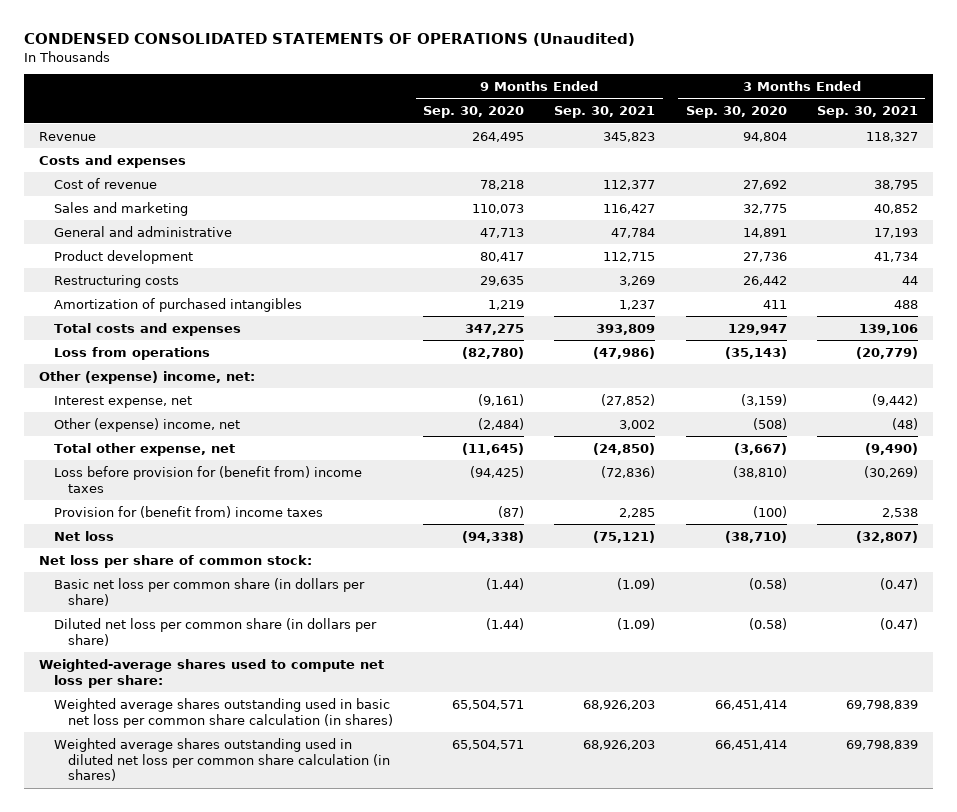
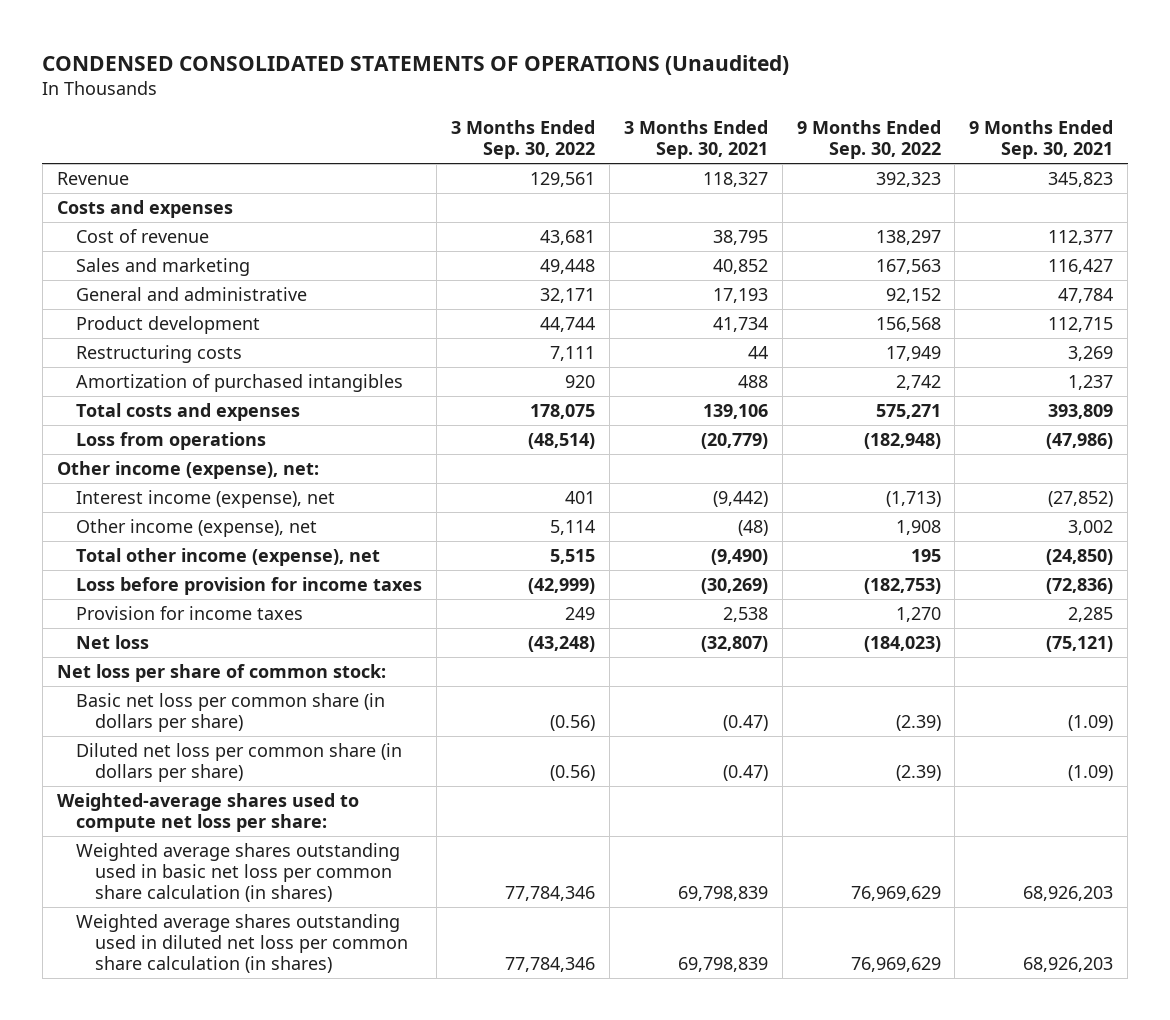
[423,106,525,119] Sep. 30, 2020 -> none
[685,106,787,119] Sep. 30, 2020 -> none
none -> [450,120,595,160] 3 Months Ended Sep. 30, 2022
none -> [796,120,941,160] 9 Months Ended Sep. 30, 2022
[39,370,256,384] Other (expense) income, net: -> [56,461,319,480] Other income (expense), net:
[53,395,192,408] Interest expense, net -> [75,490,335,509] Interest income (expense), net
[53,417,240,432] Other (expense) income, net -> [75,519,317,538] Other income (expense), net
[53,442,235,456] Total other expense, net -> [75,548,380,567] Total other income (expense), net
[53,465,362,493] Loss before provision for (benefit from) income taxes -> [75,577,422,596] Loss before provision for income taxes
[53,505,323,518] Provision for (benefit from) income taxes -> [75,606,303,621] Provision for income taxes

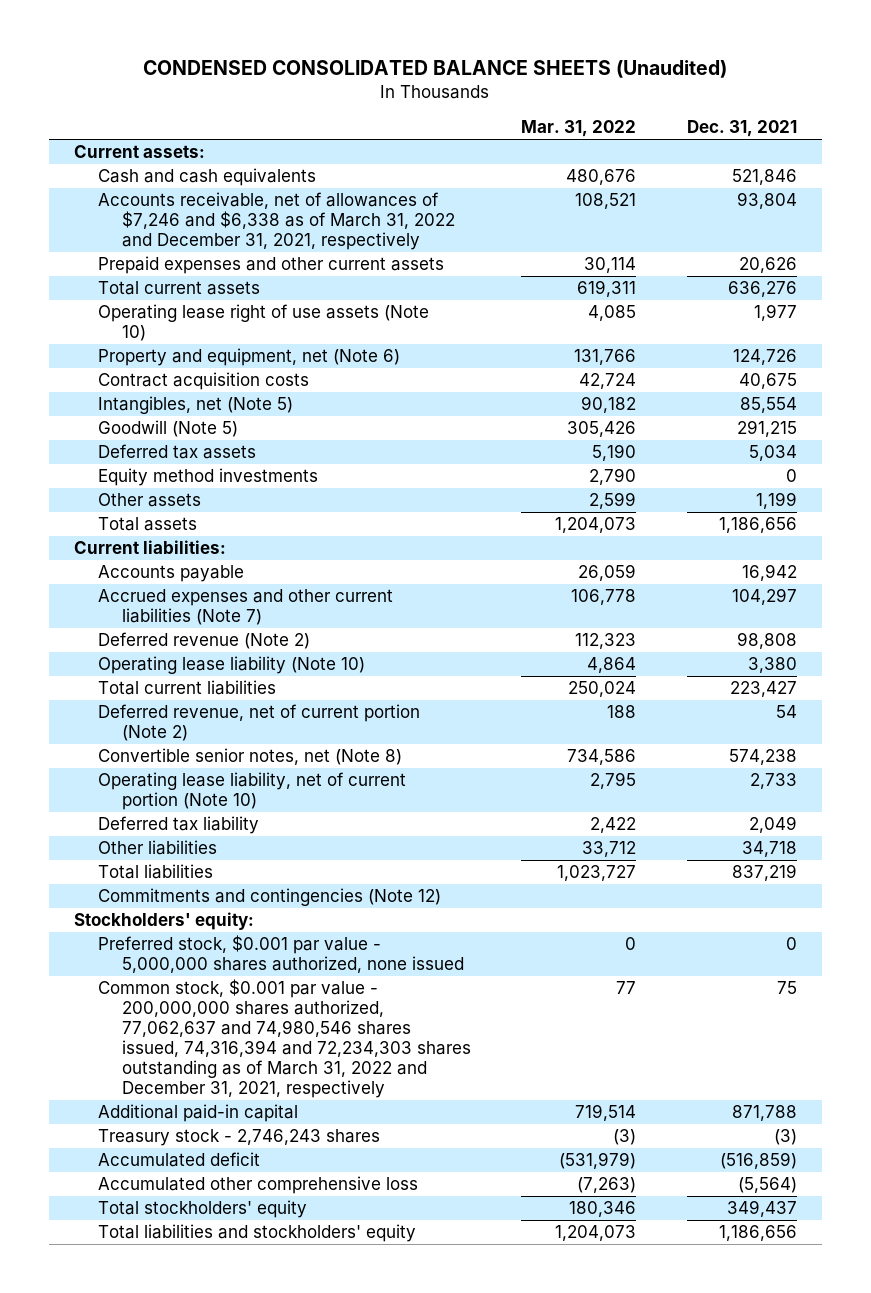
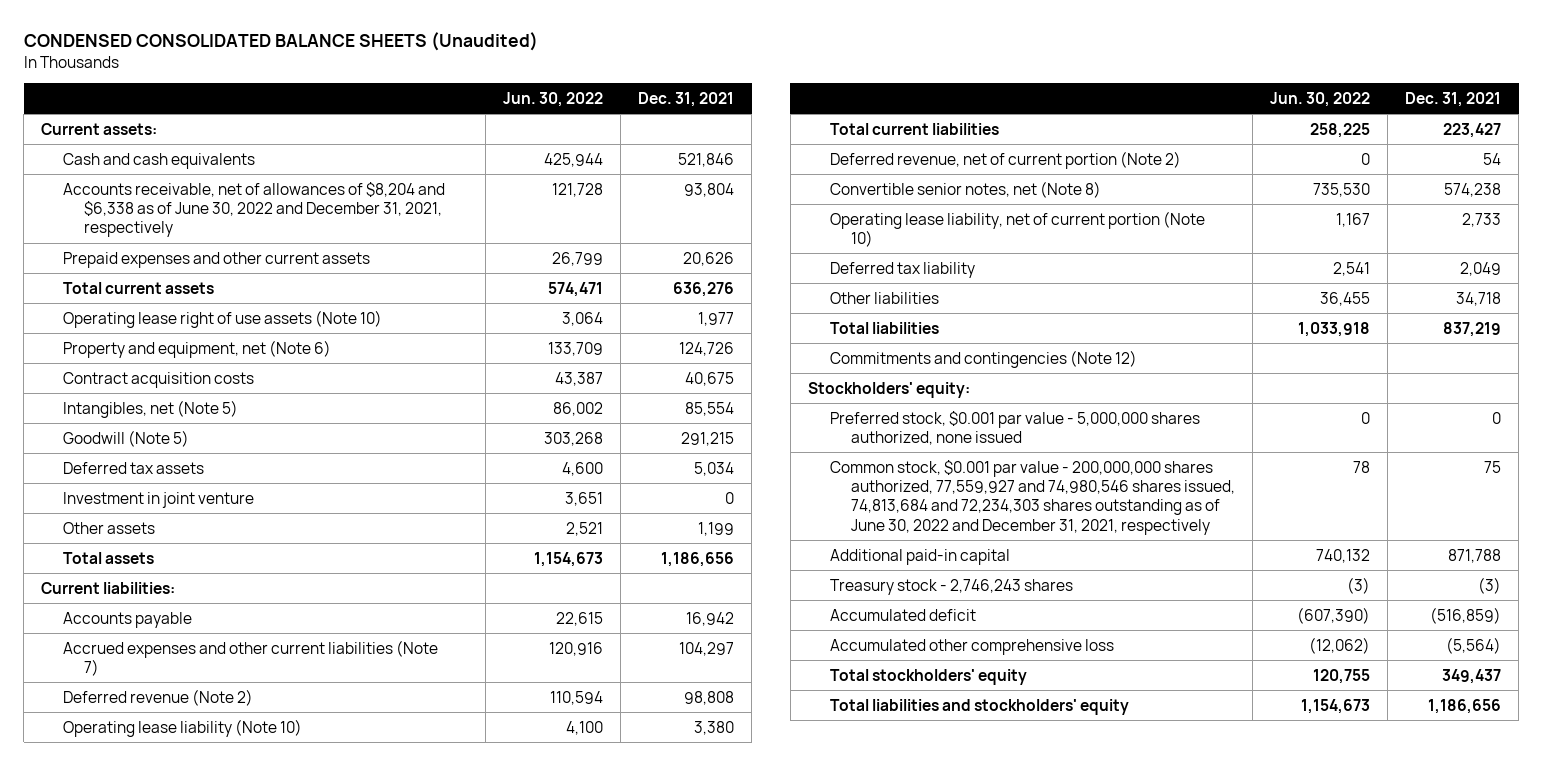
[521,120,637,138] Mar. 31, 2022 -> none
none -> [503,92,604,108] Jun. 30, 2022
[97,192,455,251] Accounts receivable, net of allowances of $7,246 and $6,338 as of March 31, 2022 and December 31, 2021, respectively -> [62,181,445,238] Accounts receivable, net of allowances of $8,204 and $6,338 as of June 30, 2022 and December 31, 2021, respectively
[97,468,318,487] Equity method investments -> [62,491,254,508] Investment in joint venture
[97,979,471,1098] Common stock, $0.001 par value - 200,000,000 shares authorized, 77,062,637 and 74,980,546 shares issued, 74,316,394 and 72,234,303 shares outstanding as of March 31, 2022 and December 31, 2021, respectively -> [829,459,1236,535] Common stock, $0.001 par value - 200,000,000 shares authorized, 77,559,927 and 74,980,546 shares issued, 74,813,684 and 72,234,303 shares outstanding as of June 30, 2022 and December 31, 2021, respectively

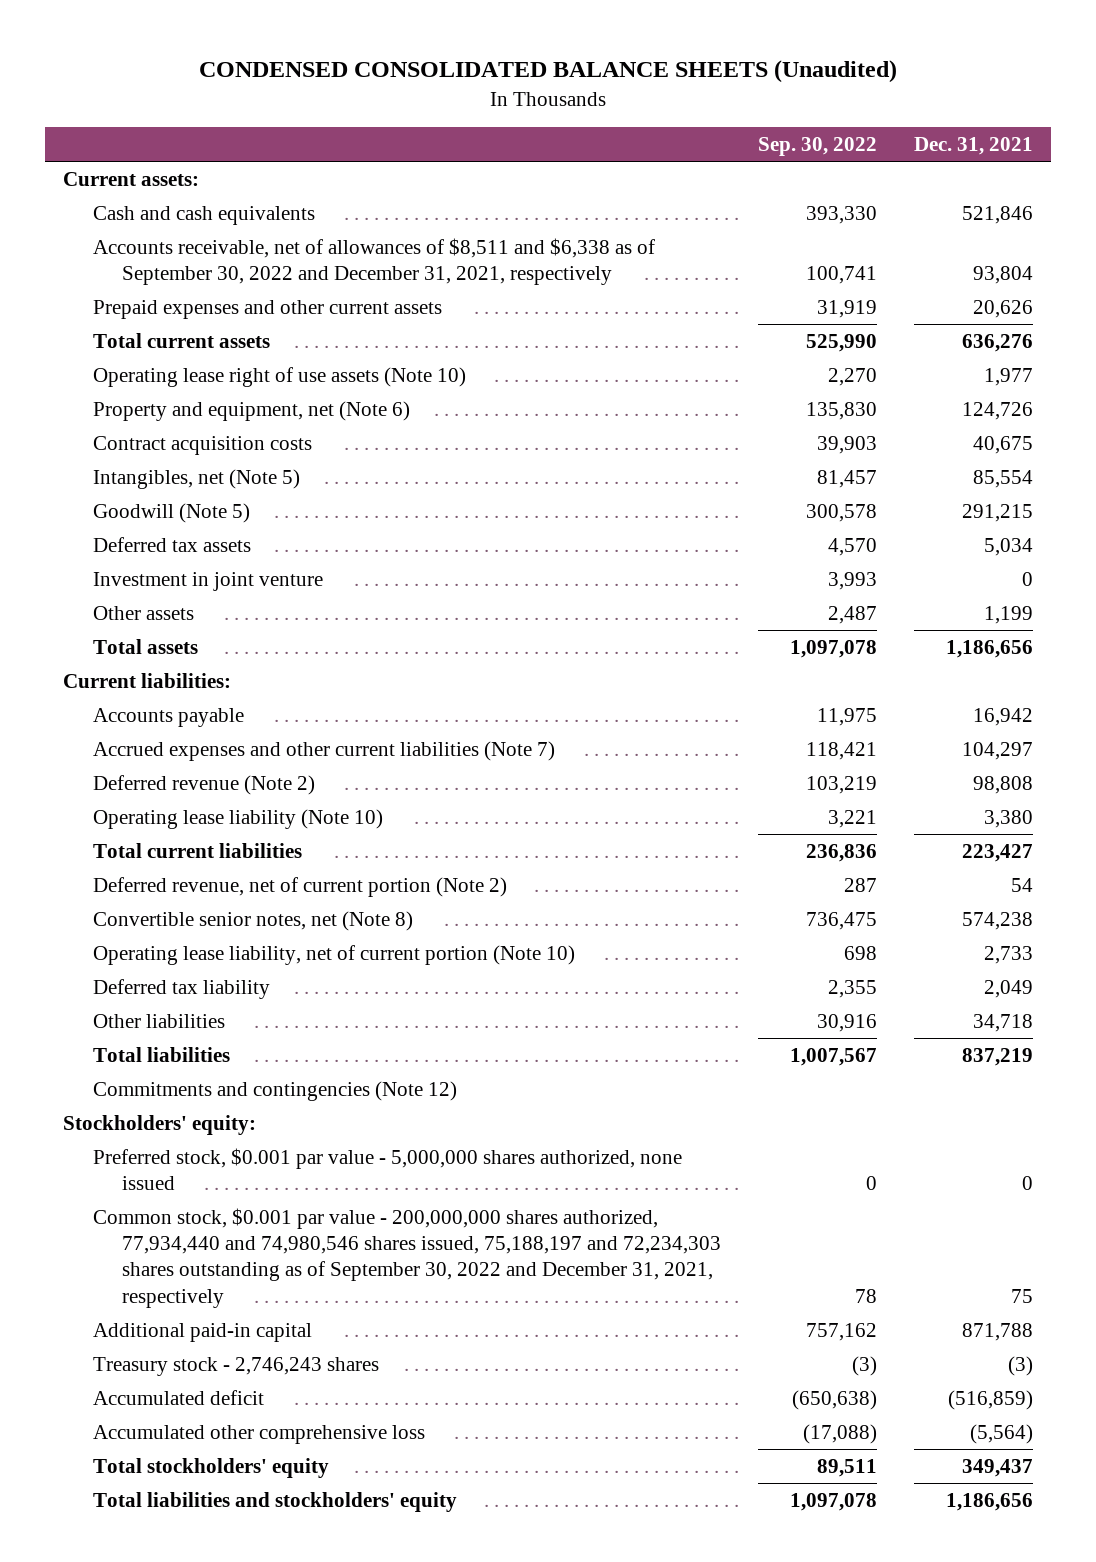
[503,92,604,108] Jun. 30, 2022 -> none
none -> [757,136,877,156] Sep. 30, 2022
[62,181,445,238] Accounts receivable, net of allowances of $8,204 and $6,338 as of June 30, 2022 and December 31, 2021, respectively -> [92,237,655,286] Accounts receivable, net of allowances of $8,511 and $6,338 as of September 30, 2022 and December 31, 2021, respectively
[829,459,1236,535] Common stock, $0.001 par value - 200,000,000 shares authorized, 77,559,927 and 74,980,546 shares issued, 74,813,684 and 72,234,303 shares outstanding as of June 30, 2022 and December 31, 2021, respectively -> [92,1207,722,1308] Common stock, $0.001 par value - 200,000,000 shares authorized, 77,934,440 and 74,980,546 shares issued, 75,188,197 and 72,234,303 shares outstanding as of September 30, 2022 and December 31, 2021, respectively

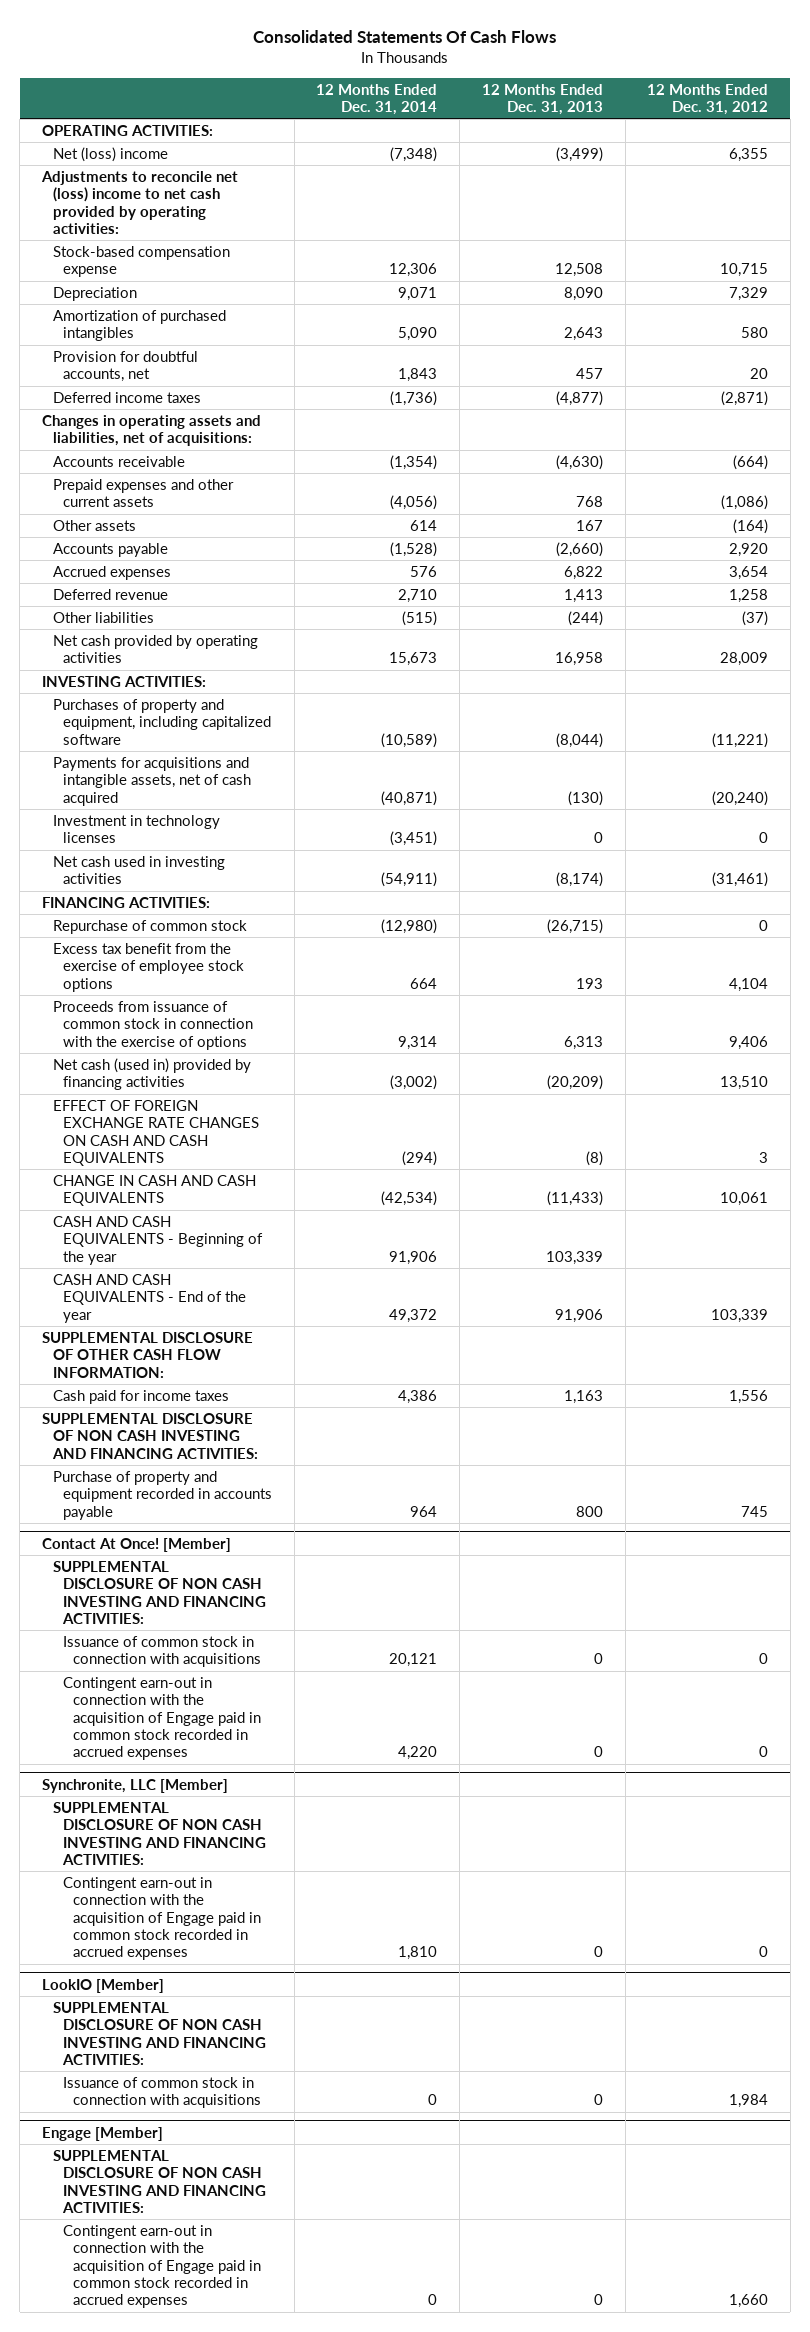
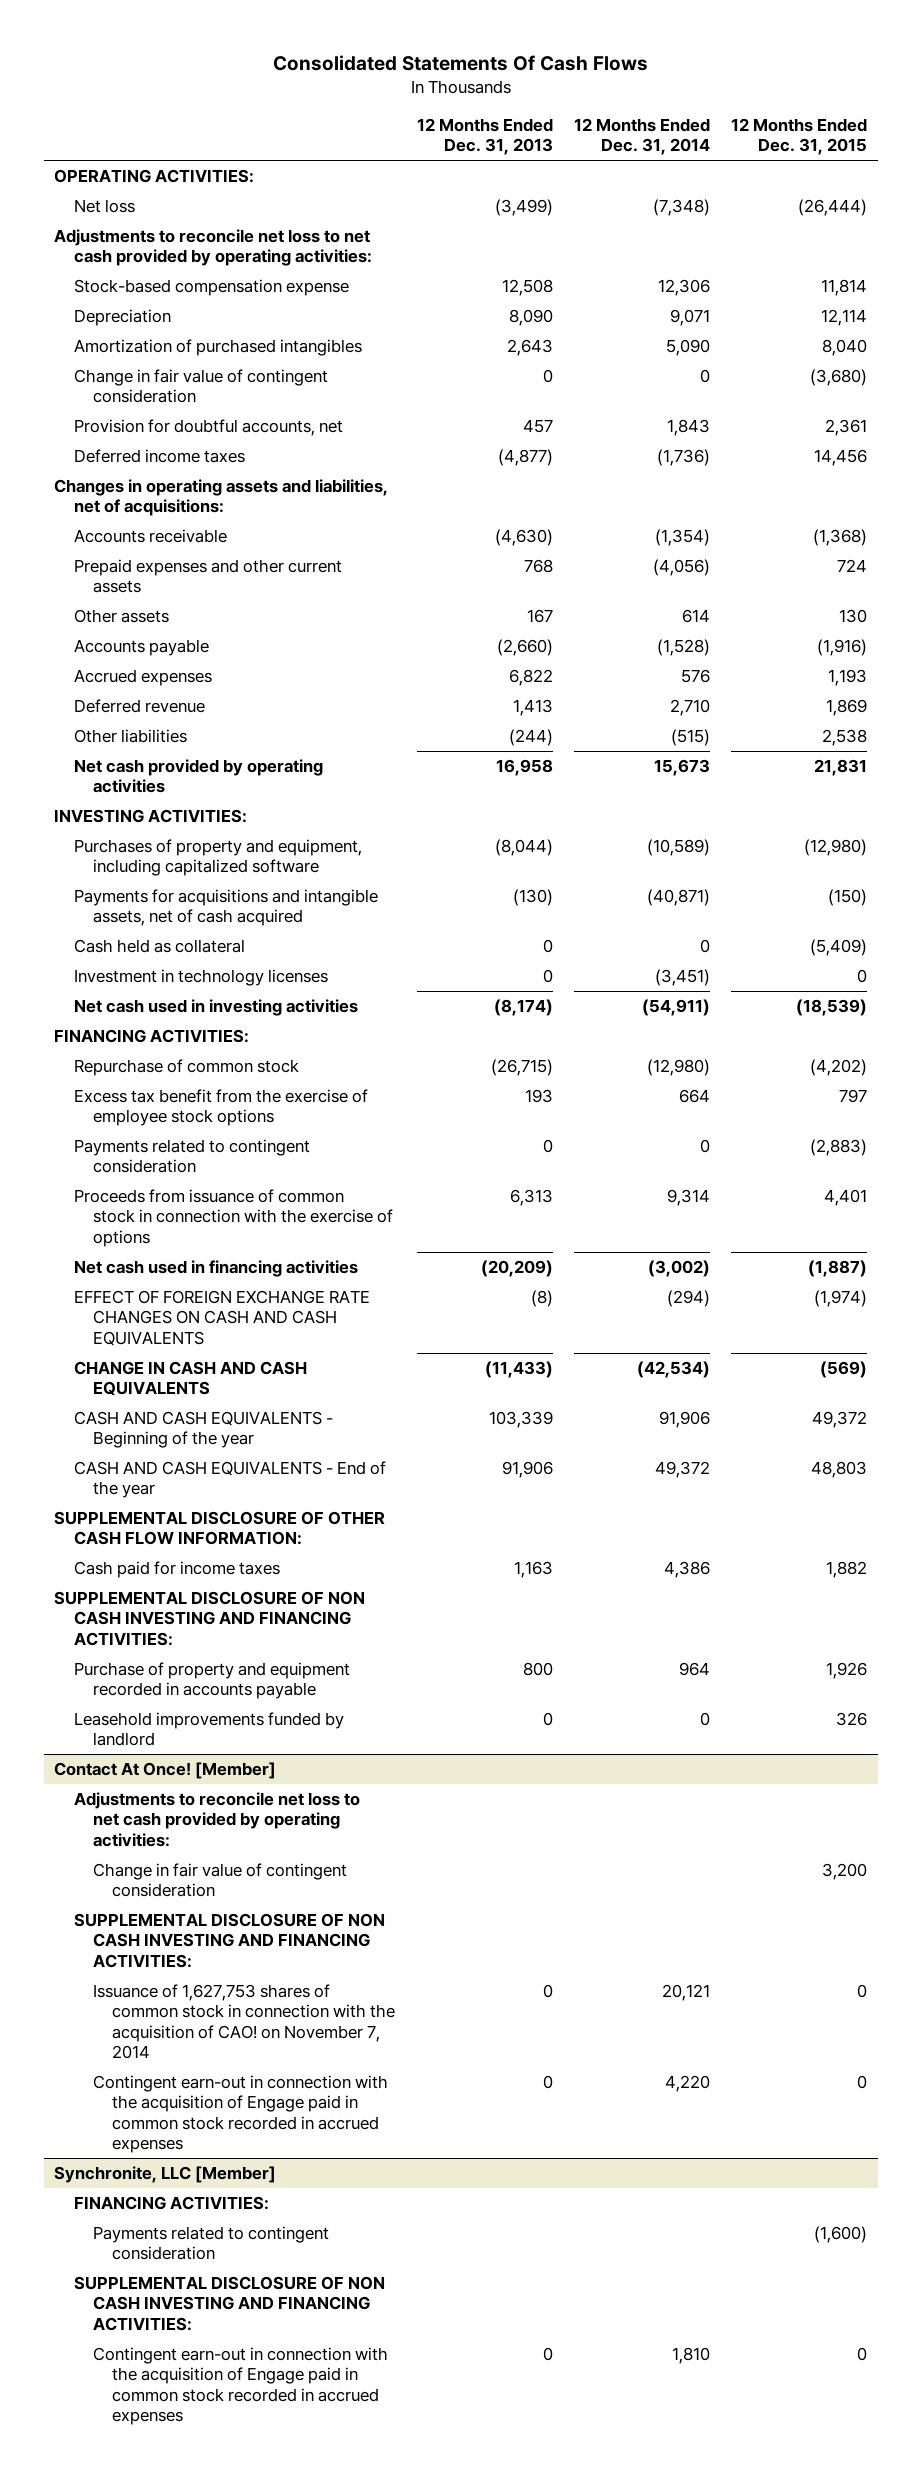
[647,83,769,116] 12 Months Ended Dec. 31, 2012 -> none
none -> [731,117,868,156] 12 Months Ended Dec. 31, 2015
[52,147,168,163] Net (loss) income -> [73,198,135,213] Net loss
[41,171,239,234] Adjustments to reconcile net (loss) income to net cash provided by operating activities: -> [54,228,372,267] Adjustments to reconcile net loss to net cash provided by operating activities:
none -> [73,368,328,404] Change in fair value of contingent consideration
none -> [73,938,245,953] Cash held as collateral
none -> [73,1138,310,1174] Payments related to contingent consideration
[52,1058,251,1091] Net cash (used in) provided by financing activities -> [73,1259,358,1277] Net cash used in financing activities
none -> [73,1711,344,1747] Leasehold improvements funded by landlord
none -> [73,1791,360,1847] Adjustments to reconcile net loss to net cash provided by operating activities:
none -> [93,1862,348,1898] Change in fair value of contingent consideration
[63,1636,262,1668] Issuance of common stock in connection with acquisitions -> [93,1983,396,2060] Issuance of 1,627,753 shares of common stock in connection with the acquisition of CAO! on November 7, 2014
none -> [73,2195,269,2210] FINANCING ACTIVITIES:
none -> [93,2225,330,2261] Payments related to contingent consideration
[42,1978,165,1993] LookIO [Member] -> none
[52,2002,267,2065] SUPPLEMENTAL DISCLOSURE OF NON CASH INVESTING AND FINANCING ACTIVITIES: -> none
[63,2077,262,2109] Issuance of common stock in connection with acquisitions -> none
[42,2126,164,2141] Engage [Member] -> none
[52,2150,267,2213] SUPPLEMENTAL DISCLOSURE OF NON CASH INVESTING AND FINANCING ACTIVITIES: -> none
[63,2225,262,2309] Contingent earn-out in connection with the acquisition of Engage paid in common stock recorded in accrued expenses -> none

